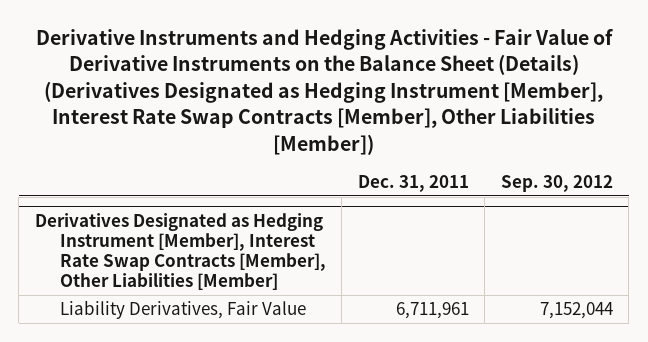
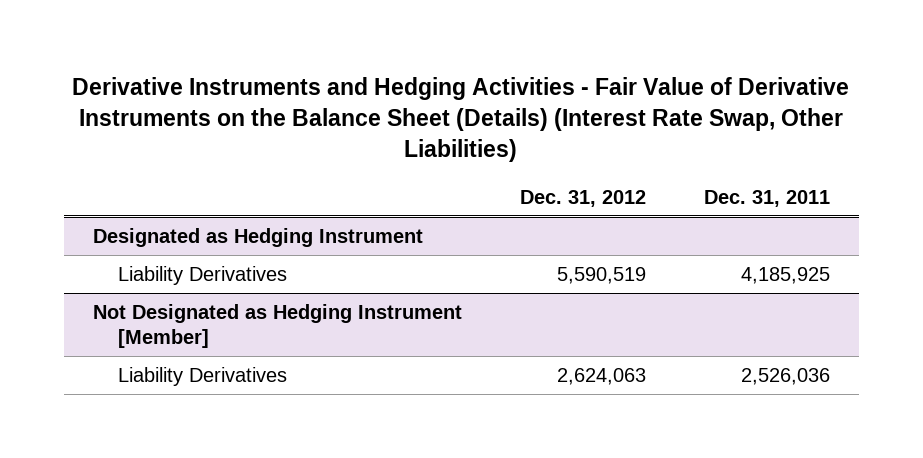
[35,29,613,155] Derivative Instruments and Hedging Activities - Fair Value of Derivative Instruments on the Balance Sheet (Details) (Derivatives Designated as Hedging Instrument [Member], Interest Rate Swap Contracts [Member], Other Liabilities [Member]) -> [72,76,850,163] Derivative Instruments and Hedging Activities - Fair Value of Derivative Instruments on the Balance Sheet (Details) (Interest Rate Swap, Other Liabilities)
[500,174,613,192] Sep. 30, 2012 -> none
none -> [519,189,646,207] Dec. 31, 2012
[34,213,326,290] Derivatives Designated as Hedging Instrument [Member], Interest Rate Swap Contracts [Member], Other Liabilities [Member] -> none
none -> [92,227,423,247] Designated as Hedging Instrument
[59,300,306,320] Liability Derivatives, Fair Value -> [118,265,288,285] Liability Derivatives
[395,302,469,320] 6,711,961 -> [740,266,830,284] 4,185,925
none -> [92,303,462,349] Not Designated as Hedging Instrument [Member]
none -> [118,366,288,386] Liability Derivatives

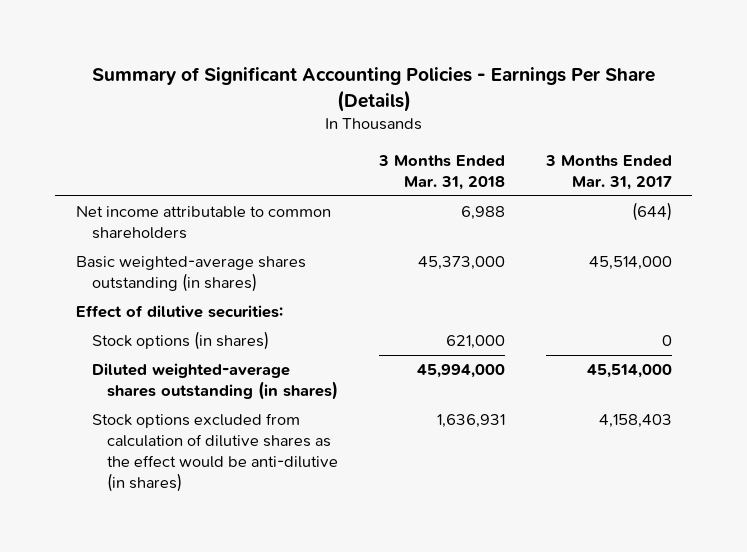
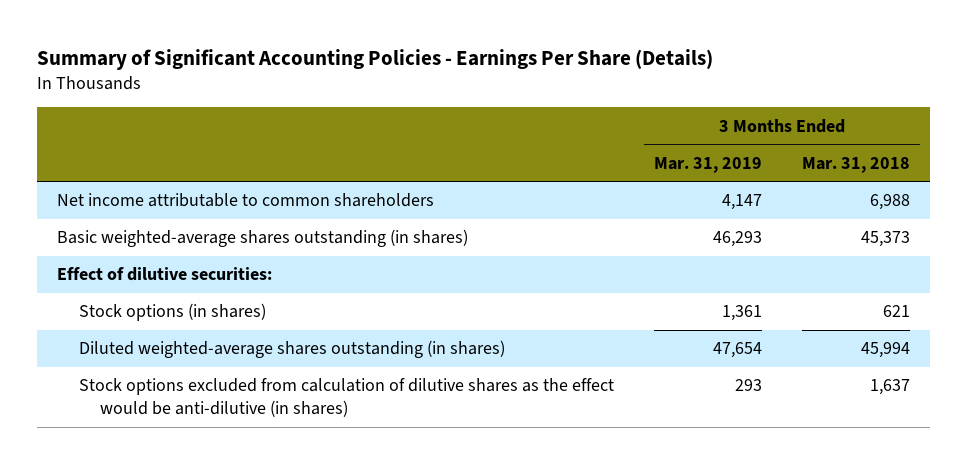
[544,154,672,190] 3 Months Ended Mar. 31, 2017 -> none
none -> [653,156,762,173] Mar. 31, 2019
[418,256,506,271] 45,373,000 -> [861,231,911,248] 45,373
[446,335,506,350] 621,000 -> [883,305,911,318] 621
[417,364,506,379] 45,994,000 -> [861,342,911,359] 45,994
[437,414,506,429] 1,636,931 -> [870,379,911,396] 1,637

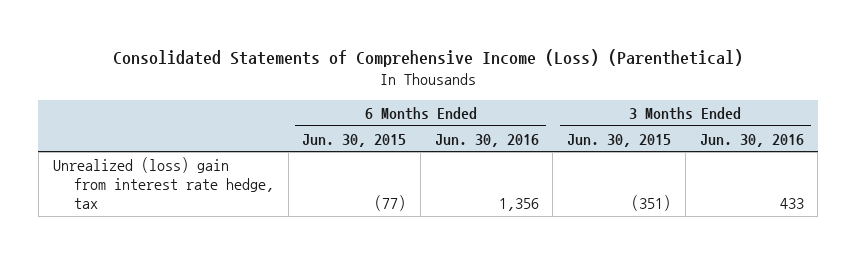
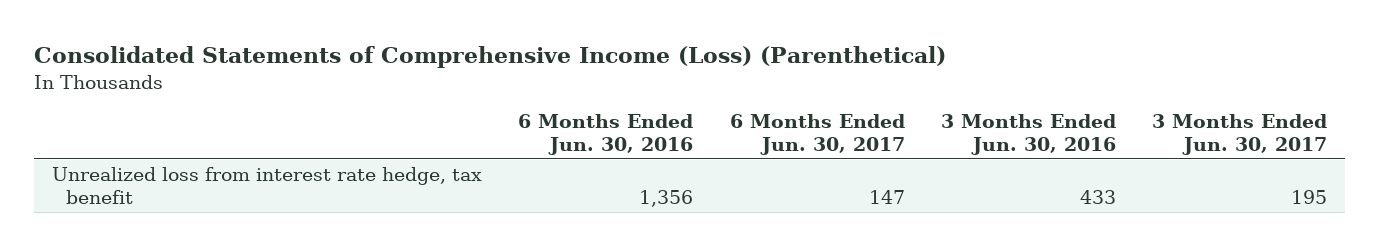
[302,133,407,147] Jun. 30, 2015 -> none
[567,133,672,147] Jun. 30, 2015 -> none
none -> [729,114,905,156] 6 Months Ended Jun. 30, 2017
none -> [1151,114,1327,156] 3 Months Ended Jun. 30, 2017
[52,156,275,210] Unrealized (loss) gain from interest rate hedge, tax -> [52,167,483,205] Unrealized loss from interest rate hedge, tax benefit

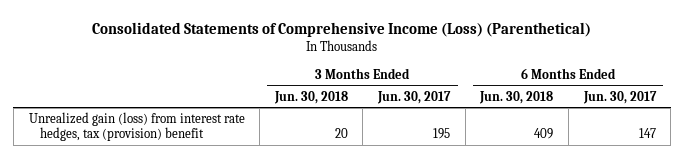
[518,114,694,156] 6 Months Ended Jun. 30, 2016 -> none
[940,114,1116,156] 3 Months Ended Jun. 30, 2016 -> none
none -> [273,90,348,104] Jun. 30, 2018
none -> [479,90,554,104] Jun. 30, 2018
[52,167,483,205] Unrealized loss from interest rate hedge, tax benefit -> [28,112,245,142] Unrealized gain (loss) from interest rate hedges, tax (provision) benefit

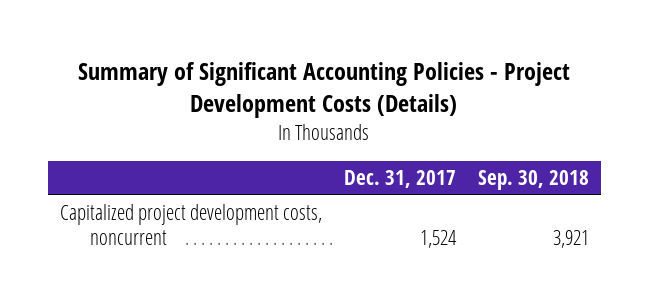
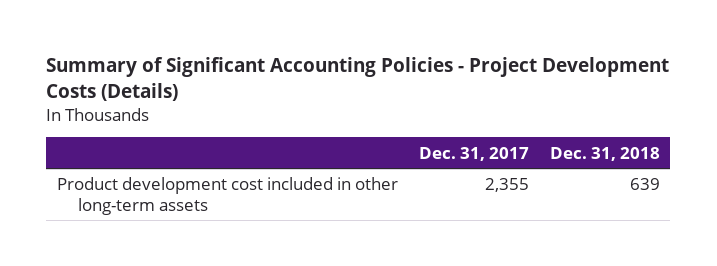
[478,170,590,191] Sep. 30, 2018 -> none
none -> [549,146,660,161] Dec. 31, 2018
[59,204,322,246] Capitalized project development costs, noncurrent -> none
none -> [56,177,398,215] Product development cost included in other long-term assets

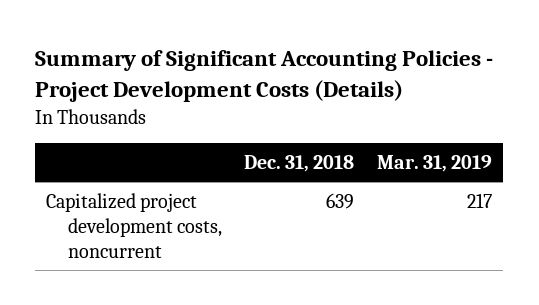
[418,146,529,161] Dec. 31, 2017 -> none
none -> [377,155,493,173] Mar. 31, 2019
[56,177,398,215] Product development cost included in other long-term assets -> [46,192,222,259] Capitalized project development costs, noncurrent

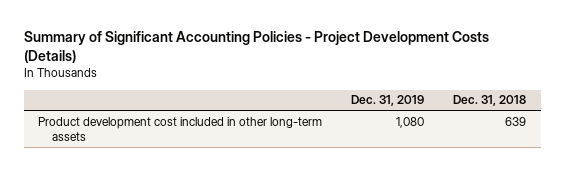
[377,155,493,173] Mar. 31, 2019 -> none
none -> [351,95,425,107] Dec. 31, 2019
[46,192,222,259] Capitalized project development costs, noncurrent -> [38,116,323,141] Product development cost included in other long-term assets

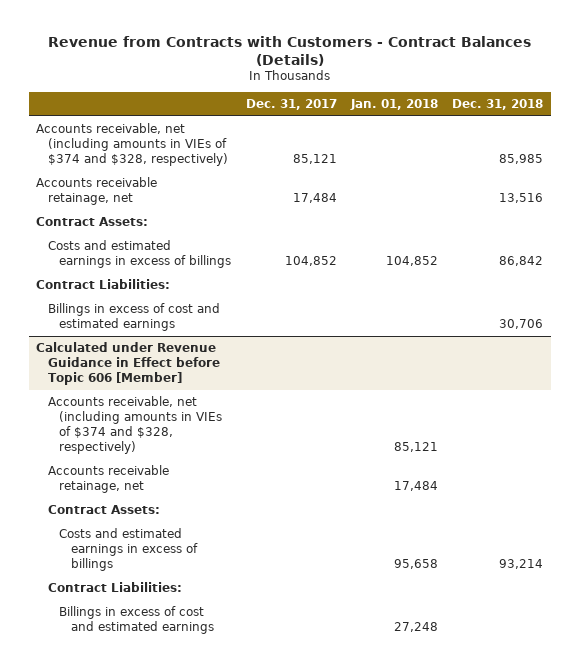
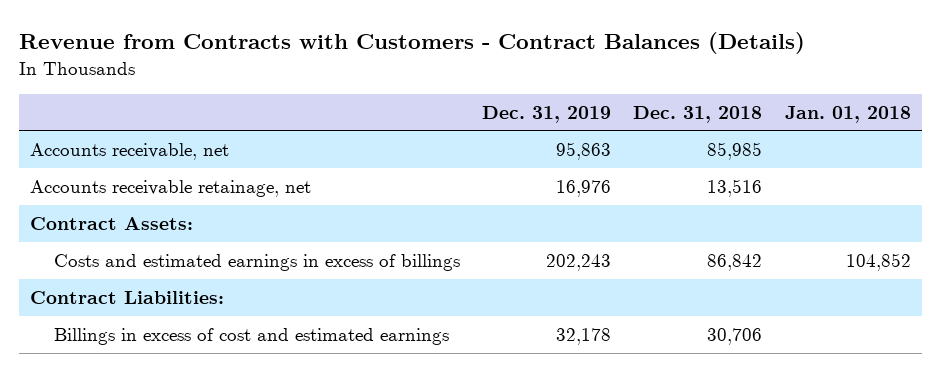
[245,98,337,110] Dec. 31, 2017 -> none
none -> [482,105,612,123] Dec. 31, 2019
[35,123,228,167] Accounts receivable, net (including amounts in VIEs of $374 and $328, respectively) -> [30,142,230,160] Accounts receivable, net
[35,342,220,386] Calculated under Revenue Guidance in Effect before Topic 606 [Member] -> none
[47,396,223,455] Accounts receivable, net (including amounts in VIEs of $374 and $328, respectively) -> none
[47,465,169,494] Accounts receivable retainage, net -> none
[47,505,160,515] Contract Assets: -> none
[59,528,198,572] Costs and estimated earnings in excess of billings -> none
[47,582,182,593] Contract Liabilities: -> none
[59,606,214,635] Billings in excess of cost and estimated earnings -> none

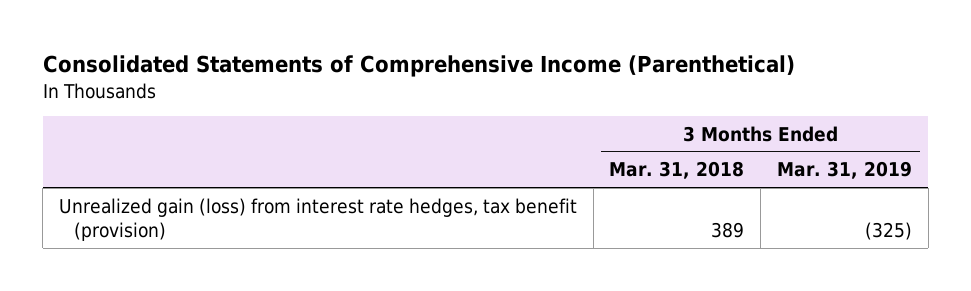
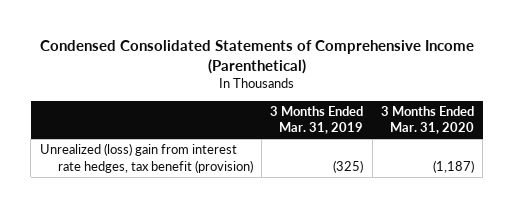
[42,54,795,77] Consolidated Statements of Comprehensive Income (Parenthetical) -> [39,39,474,74] Condensed Consolidated Statements of Comprehensive Income (Parenthetical)
[609,161,745,180] Mar. 31, 2018 -> none
none -> [381,105,475,135] 3 Months Ended Mar. 31, 2020
[58,197,577,241] Unrealized gain (loss) from interest rate hedges, tax benefit (provision) -> [39,143,253,173] Unrealized (loss) gain from interest rate hedges, tax benefit (provision)

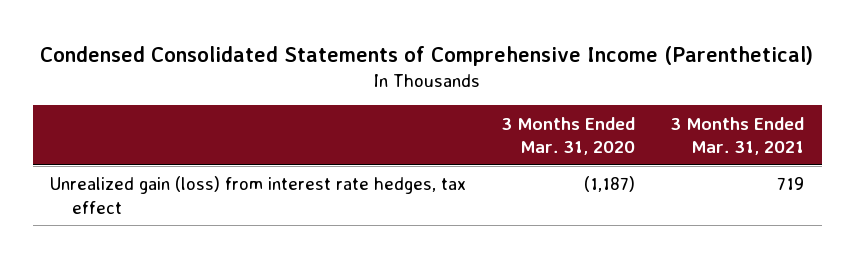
[270,105,364,135] 3 Months Ended Mar. 31, 2019 -> none
none -> [670,116,805,155] 3 Months Ended Mar. 31, 2021
[39,143,253,173] Unrealized (loss) gain from interest rate hedges, tax benefit (provision) -> [50,176,467,214] Unrealized gain (loss) from interest rate hedges, tax effect

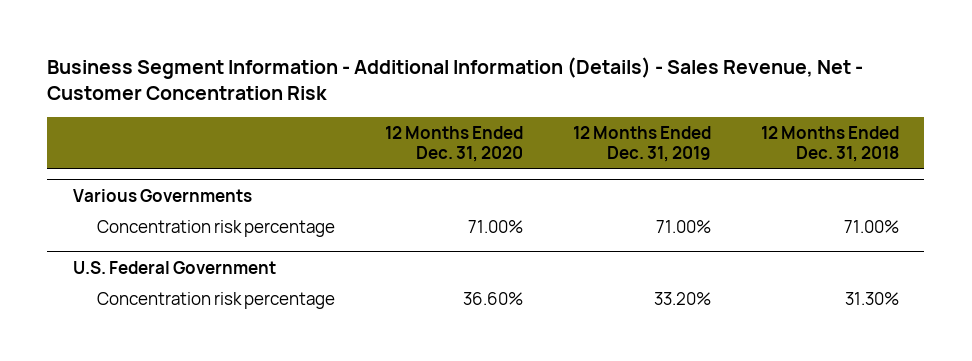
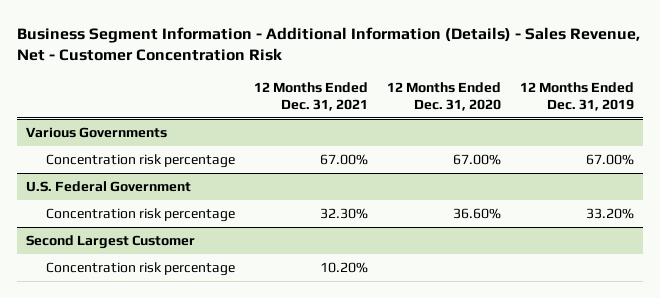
[761,126,900,163] 12 Months Ended Dec. 31, 2018 -> none
none -> [253,82,368,111] 12 Months Ended Dec. 31, 2021
[467,219,523,233] 71.00% -> [452,154,501,166] 67.00%
[656,219,712,233] 71.00% -> [585,154,634,166] 67.00%
none -> [26,235,196,250] Second Largest Customer
none -> [45,262,235,277] Concentration risk percentage

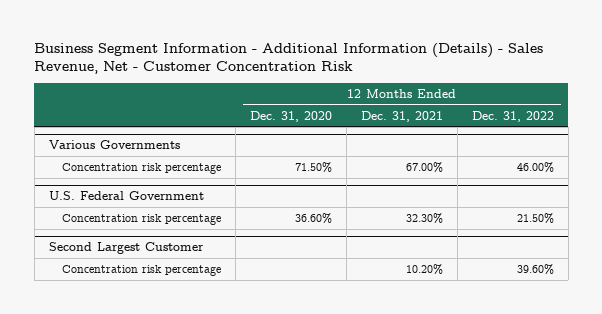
[519,82,634,111] 12 Months Ended Dec. 31, 2019 -> none
none -> [471,110,554,122] Dec. 31, 2022
[452,154,501,166] 67.00% -> [295,161,333,173] 71.50%

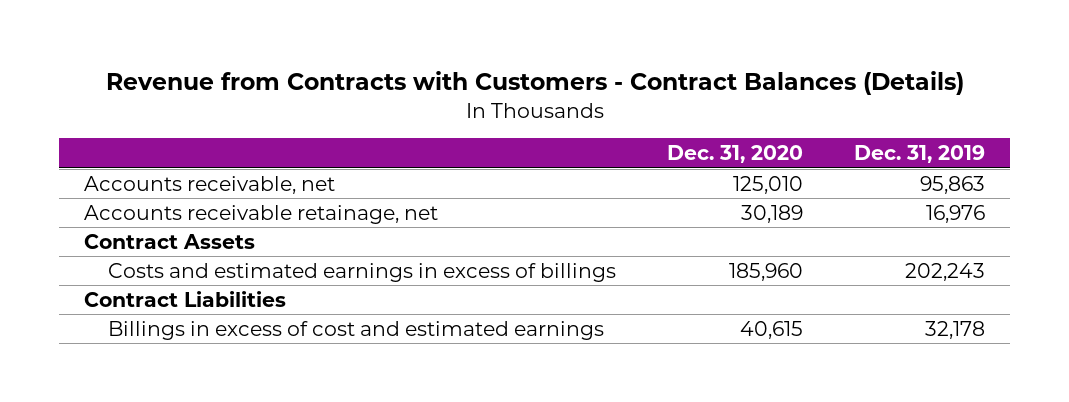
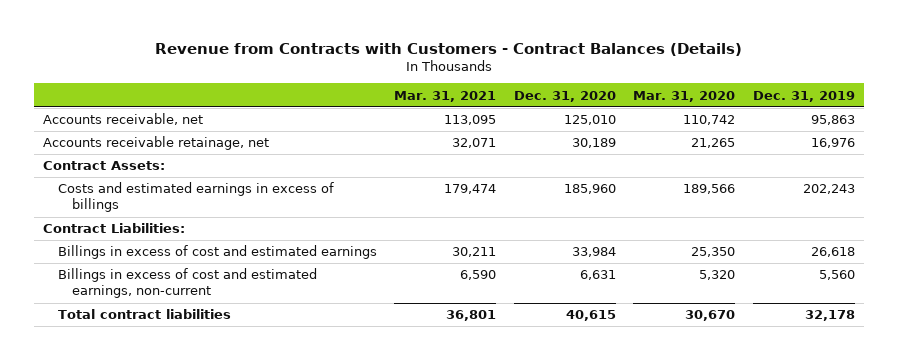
none -> [394,90,497,102] Mar. 31, 2021
none -> [633,90,736,102] Mar. 31, 2020
[84,233,256,249] Contract Assets -> [43,161,166,171] Contract Assets:
[84,290,287,307] Contract Liabilities -> [43,223,186,234] Contract Liabilities:
[739,320,803,339] 40,615 -> [571,247,616,258] 33,984
[924,320,985,339] 32,178 -> [810,247,855,258] 26,618
none -> [57,268,317,299] Billings in excess of cost and estimated earnings, non-current
none -> [57,309,231,320] Total contract liabilities

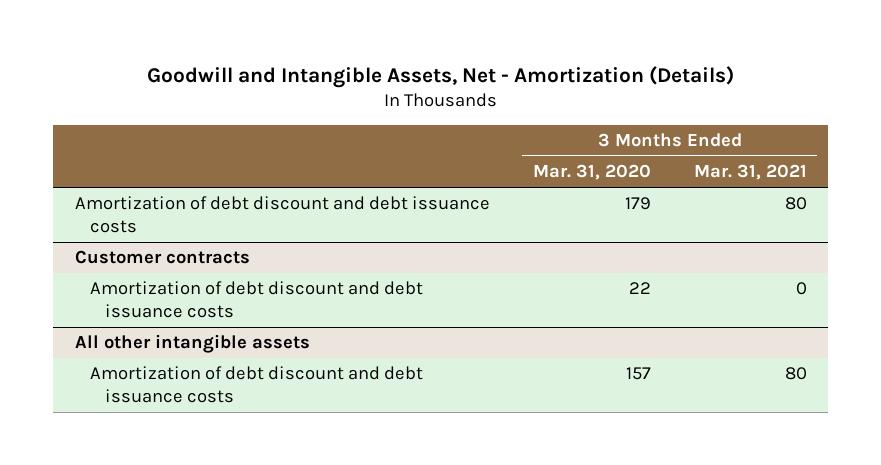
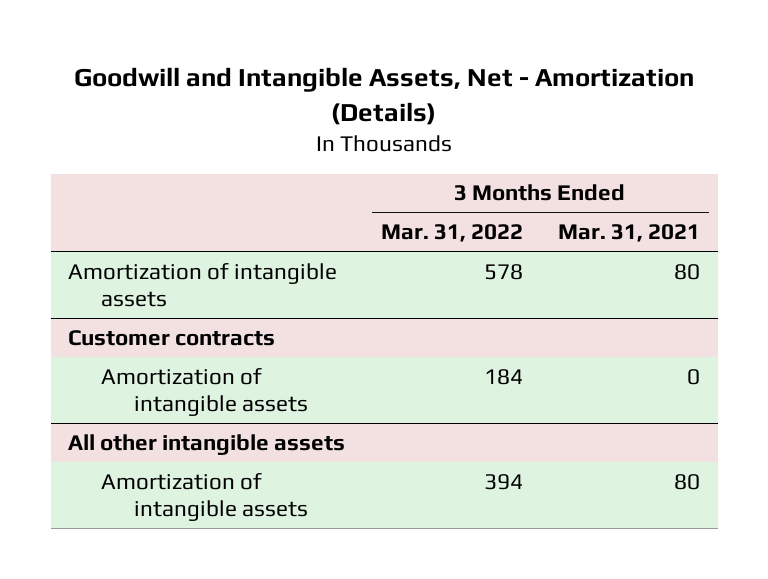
[532,164,651,181] Mar. 31, 2020 -> none
none -> [380,224,523,243] Mar. 31, 2022
[74,196,490,234] Amortization of debt discount and debt issuance costs -> [68,262,338,307] Amortization of intangible assets
[89,281,423,319] Amortization of debt discount and debt issuance costs -> [101,367,309,416] Amortization of intangible assets
[89,366,423,404] Amortization of debt discount and debt issuance costs -> [101,472,309,521] Amortization of intangible assets

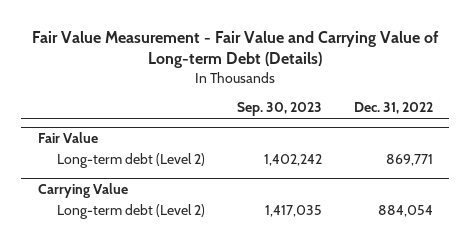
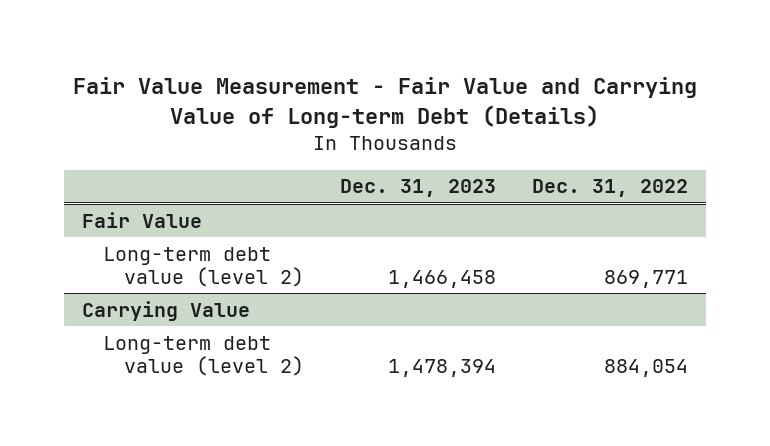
[236,102,322,117] Sep. 30, 2023 -> none
none -> [340,179,497,198] Dec. 31, 2023
[56,153,205,169] Long-term debt (Level 2) -> [103,246,305,287] Long-term debt value (level 2)
[56,204,205,220] Long-term debt (Level 2) -> [103,335,305,376] Long-term debt value (level 2)

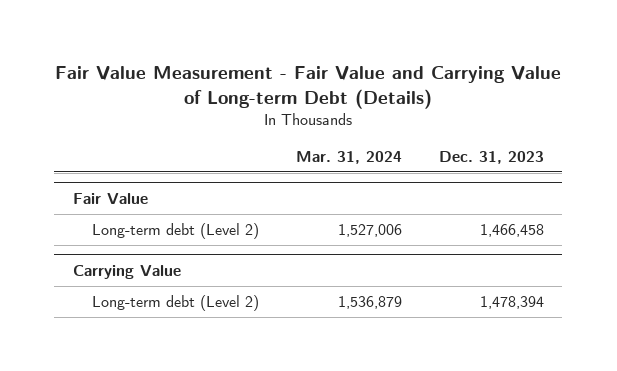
[532,179,689,198] Dec. 31, 2022 -> none
none -> [295,150,402,164] Mar. 31, 2024
[103,246,305,287] Long-term debt value (level 2) -> [91,223,259,240] Long-term debt (Level 2)
[103,335,305,376] Long-term debt value (level 2) -> [91,295,259,312] Long-term debt (Level 2)

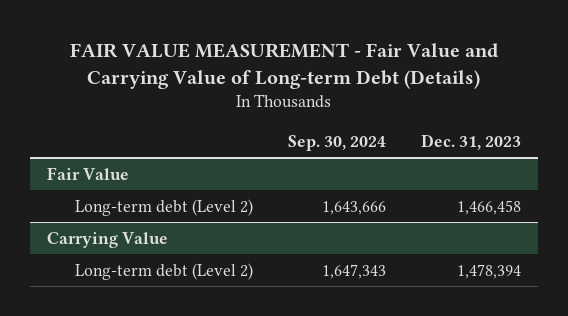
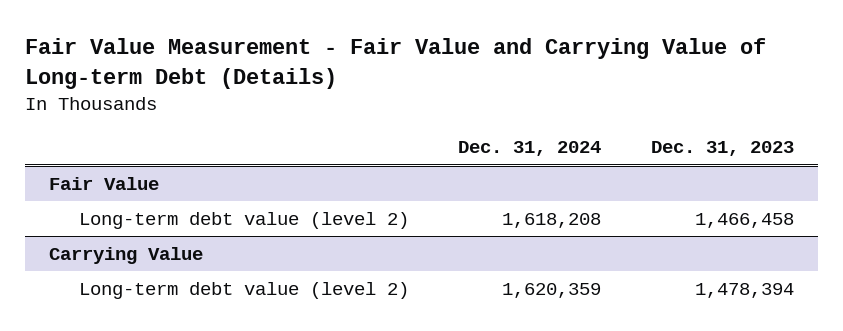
[70,42,499,89] FAIR VALUE MEASUREMENT - Fair Value and Carrying Value of Long-term Debt (Details) -> [24,38,766,90] Fair Value Measurement - Fair Value and Carrying Value of Long-term Debt (Details)
[287,134,386,151] Sep. 30, 2024 -> none
none -> [458,141,602,157] Dec. 31, 2024
[74,198,253,216] Long-term debt (Level 2) -> [78,211,409,229] Long-term debt value (level 2)
[74,262,253,280] Long-term debt (Level 2) -> [78,281,409,299] Long-term debt value (level 2)

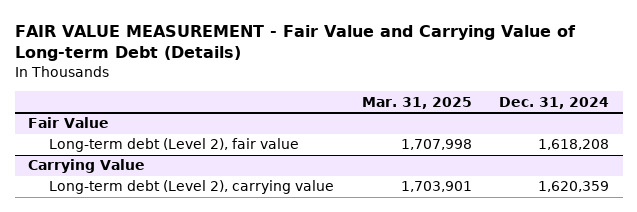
[24,38,766,90] Fair Value Measurement - Fair Value and Carrying Value of Long-term Debt (Details) -> [14,24,576,62] FAIR VALUE MEASUREMENT - Fair Value and Carrying Value of Long-term Debt (Details)
[650,141,794,157] Dec. 31, 2023 -> none
none -> [361,96,472,109] Mar. 31, 2025
[78,211,409,229] Long-term debt value (level 2) -> [49,138,300,153] Long-term debt (Level 2), fair value
[78,281,409,299] Long-term debt value (level 2) -> [49,180,335,195] Long-term debt (Level 2), carrying value

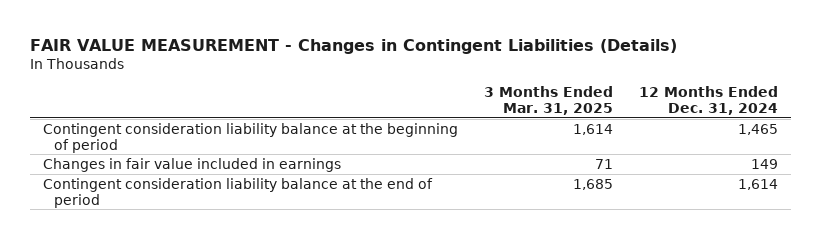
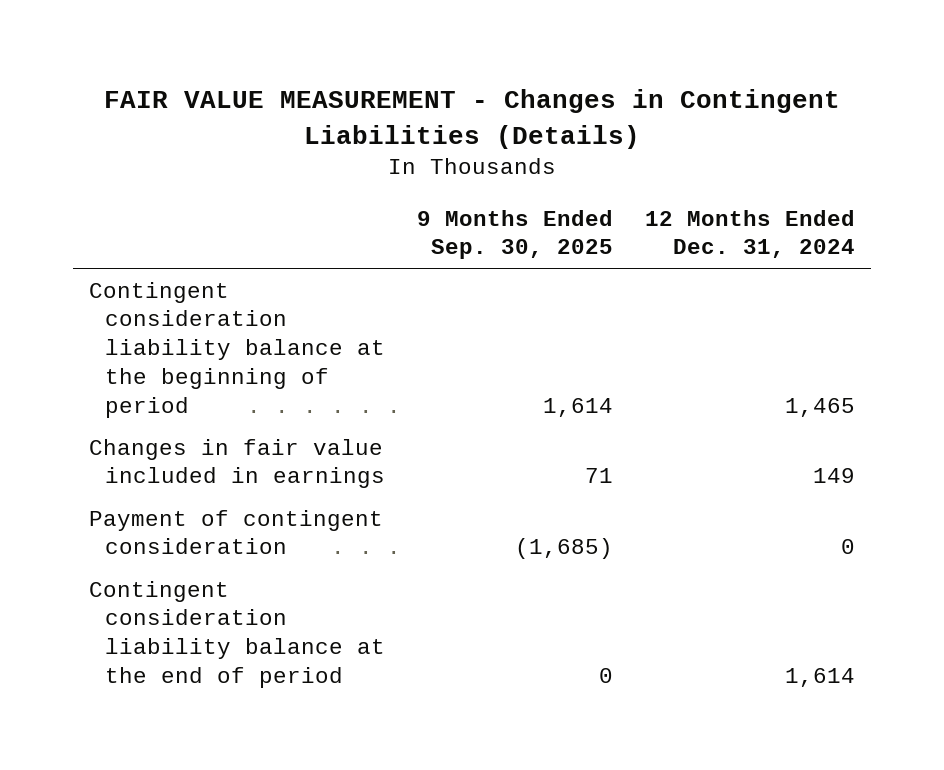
[484,85,614,115] 3 Months Ended Mar. 31, 2025 -> none
none -> [416,209,613,260] 9 Months Ended Sep. 30, 2025
none -> [88,509,383,555] Payment of contingent consideration

